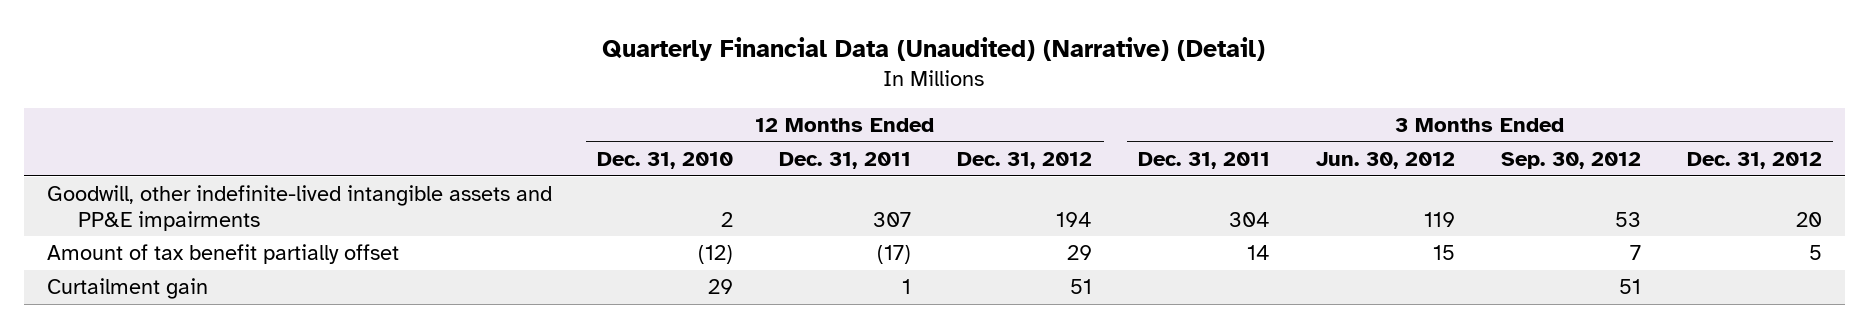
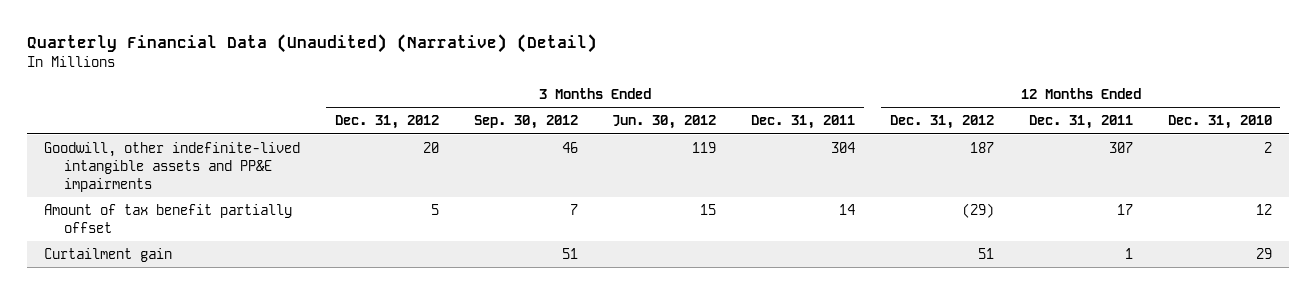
[1056,211,1093,227] 194 -> [969,142,994,154] 187
[1614,211,1641,227] 53 -> [561,142,578,154] 46
[698,245,734,265] (12) -> [1255,204,1272,216] 12
[877,245,912,265] (17) -> [1116,204,1133,216] 17
[1067,245,1093,261] 29 -> [961,203,994,219] (29)

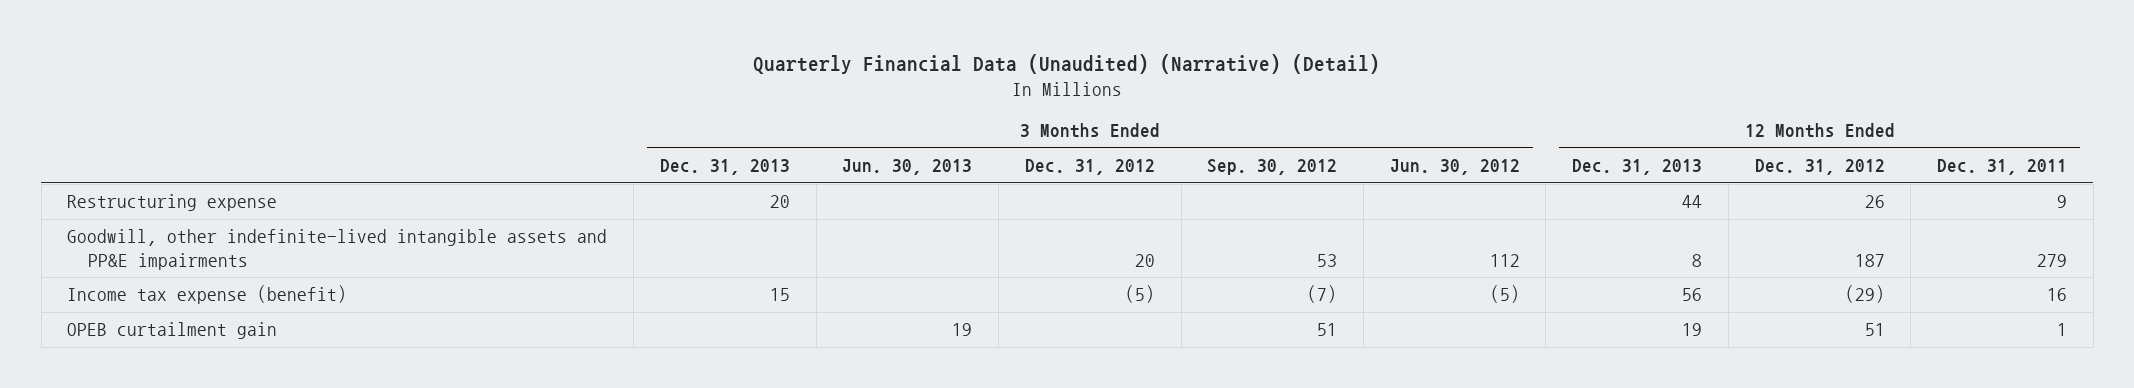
[751,115,856,130] Dec. 31, 2011 -> none
[1167,115,1272,130] Dec. 31, 2010 -> none
none -> [659,159,790,176] Dec. 31, 2013
none -> [842,159,973,176] Jun. 30, 2013
none -> [1572,159,1703,176] Dec. 31, 2013
none -> [67,194,278,212] Restructuring expense
[561,142,578,154] 46 -> [1317,253,1338,267] 53
[692,142,717,154] 119 -> [1489,253,1520,267] 112
[1108,142,1133,154] 307 -> [2037,253,2068,267] 279
[43,204,292,233] Amount of tax benefit partially offset -> [67,285,348,305] Income tax expense (benefit)
[430,204,439,216] 5 -> [1124,285,1155,304] (5)
[569,204,578,216] 7 -> [1307,285,1338,304] (7)
[700,204,717,216] 15 -> [1489,285,1520,304] (5)
[1116,204,1133,216] 17 -> [2047,288,2068,302] 16
[43,248,172,263] Curtailment gain -> [67,322,278,340] OPEB curtailment gain

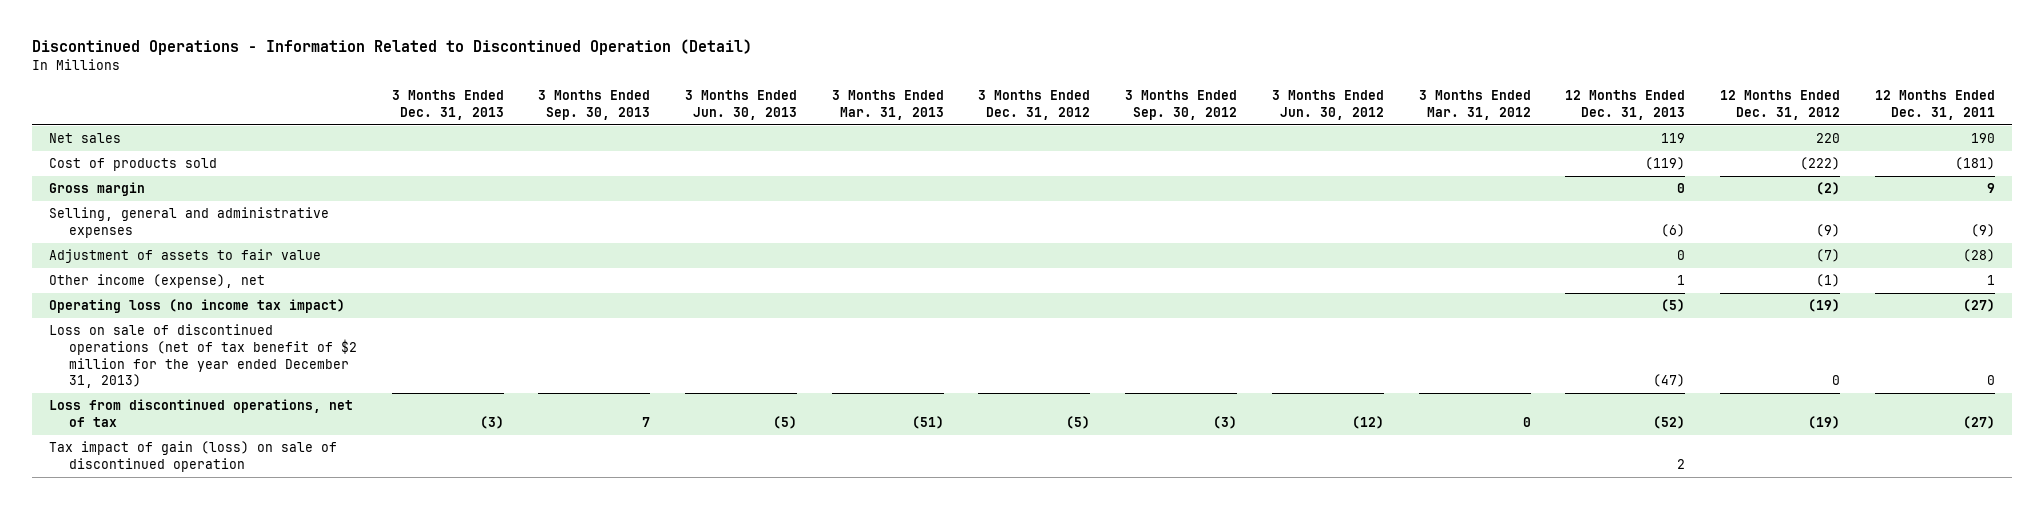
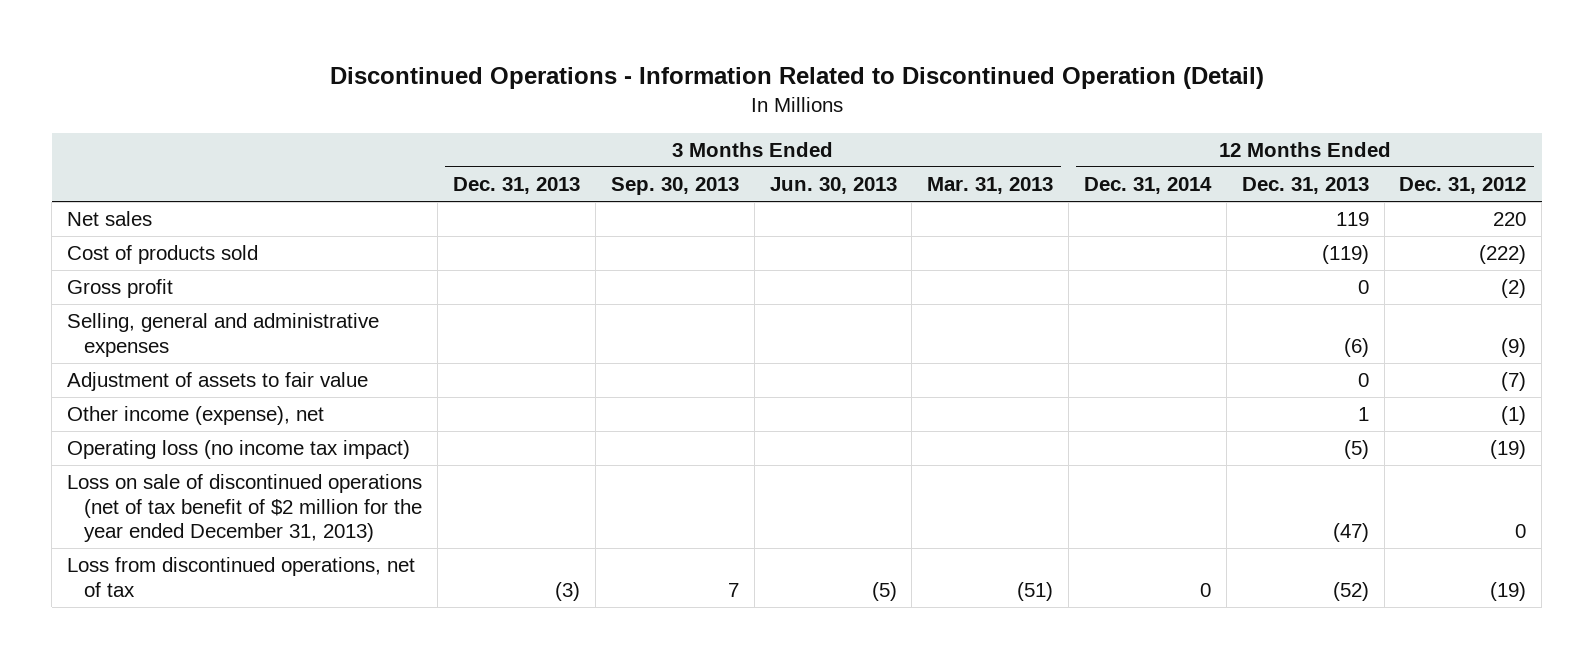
[978,90,1091,121] 3 Months Ended Dec. 31, 2012 -> none
[1125,90,1238,121] 3 Months Ended Sep. 30, 2012 -> none
[1271,90,1384,121] 3 Months Ended Jun. 30, 2012 -> none
[1418,90,1531,121] 3 Months Ended Mar. 31, 2012 -> none
[1874,90,1995,121] 12 Months Ended Dec. 31, 2011 -> none
none -> [1083,177,1212,195] Dec. 31, 2014
[49,182,146,197] Gross margin -> [67,279,174,299] Gross profit
[49,441,338,472] Tax impact of gain (loss) on sale of discontinued operation -> none

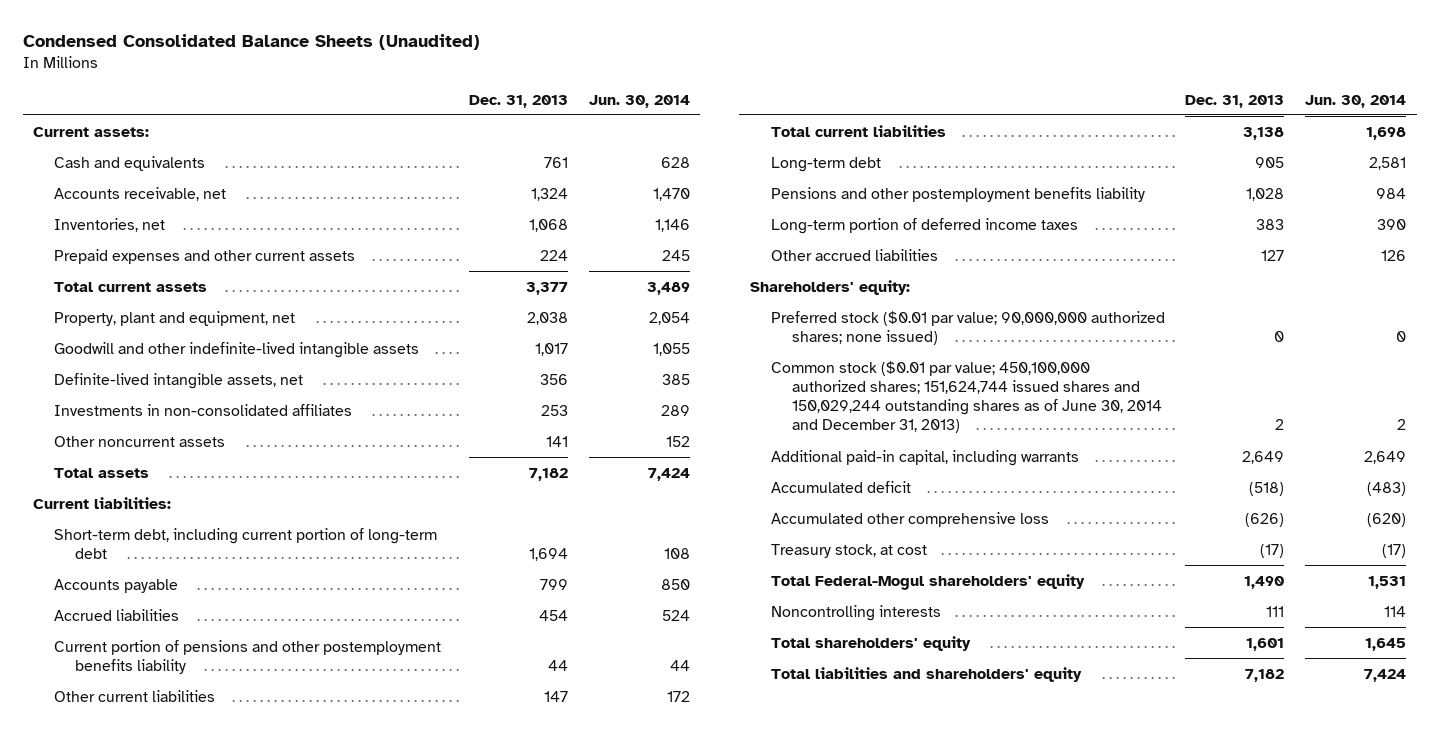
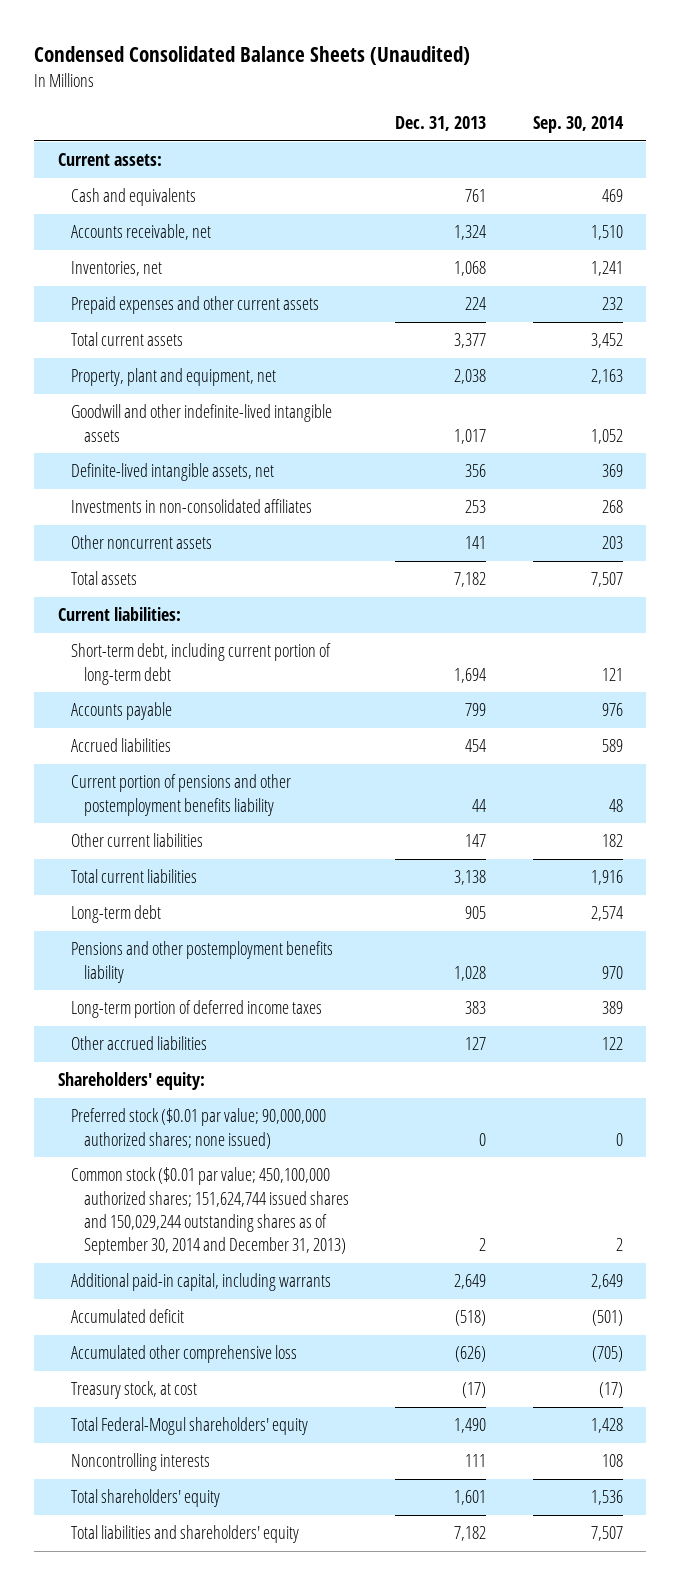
[588,94,690,108] Jun. 30, 2014 -> none
none -> [532,116,624,134] Sep. 30, 2014
[770,360,1162,434] Common stock ($0.01 par value; 450,100,000 authorized shares; 151,624,744 issued shares and 150,029,244 outstanding shares as of June 30, 2014 and December 31, 2013) -> [70,1167,349,1256] Common stock ($0.01 par value; 450,100,000 authorized shares; 151,624,744 issued shares and 150,029,244 outstanding shares as of September 30, 2014 and December 31, 2013)

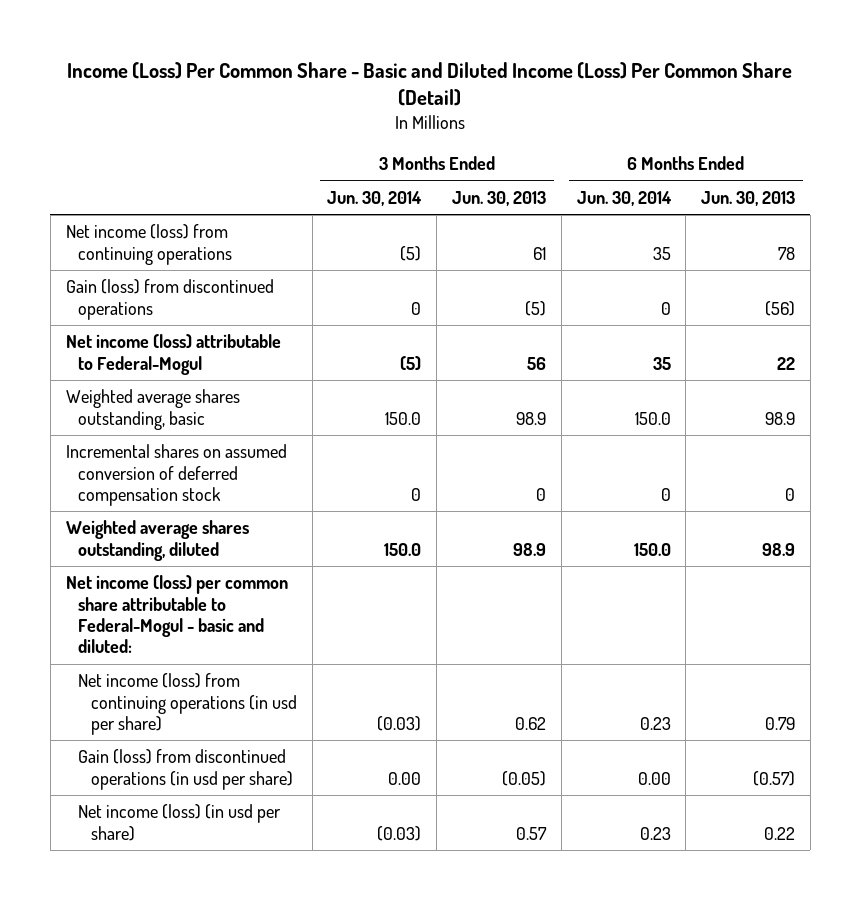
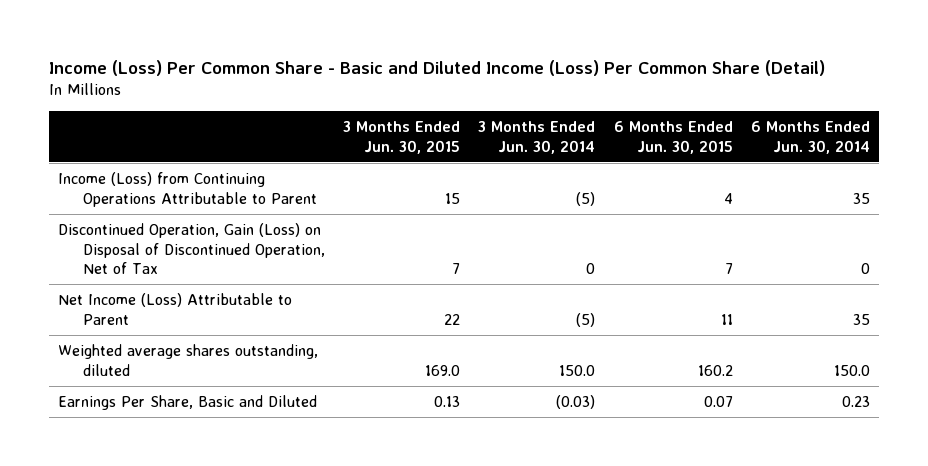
[451,190,546,206] Jun. 30, 2013 -> none
[701,190,796,206] Jun. 30, 2013 -> none
none -> [343,121,461,154] 3 Months Ended Jun. 30, 2015
none -> [613,121,733,154] 6 Months Ended Jun. 30, 2015
[65,389,240,430] Weighted average shares outstanding, basic -> none
[65,444,287,506] Incremental shares on assumed conversion of deferred compensation stock -> none
[65,224,233,265] Net income (loss) from continuing operations -> [58,172,318,207] Income (Loss) from Continuing Operations Attributable to Parent
[65,279,274,320] Gain (loss) from discontinued operations -> [58,223,326,274] Discontinued Operation, Gain (Loss) on Disposal of Discontinued Operation, Net of Tax
[65,334,281,375] Net income (loss) attributable to Federal-Mogul -> [58,293,293,325] Net Income (Loss) Attributable to Parent
[65,575,288,654] Net income (loss) per common share attributable to Federal-Mogul - basic and diluted: -> none
[78,673,297,735] Net income (loss) from continuing operations (in usd per share) -> none
[78,749,293,790] Gain (loss) from discontinued operations (in usd per share) -> none
[78,804,282,841] Net income (loss) (in usd per share) -> [58,395,318,411] Earnings Per Share, Basic and Diluted

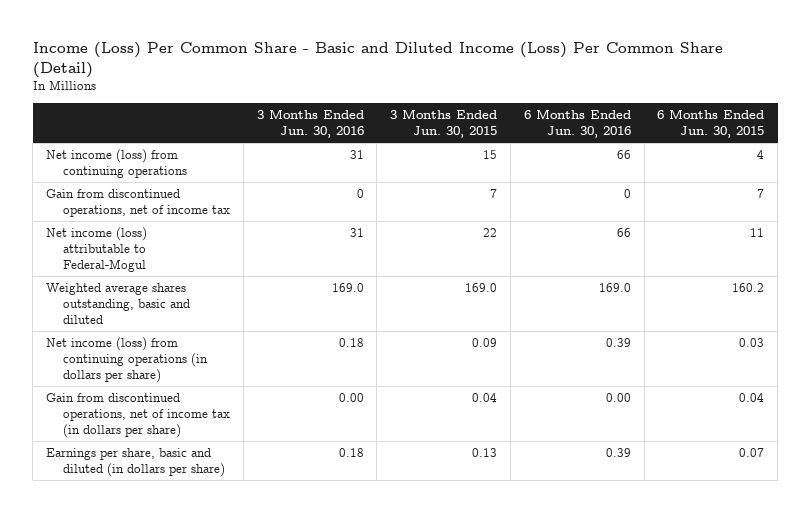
[478,121,596,154] 3 Months Ended Jun. 30, 2014 -> none
[750,121,870,154] 6 Months Ended Jun. 30, 2014 -> none
none -> [256,108,364,139] 3 Months Ended Jun. 30, 2016
none -> [523,108,631,139] 6 Months Ended Jun. 30, 2016
[58,172,318,207] Income (Loss) from Continuing Operations Attributable to Parent -> [46,148,188,179] Net income (loss) from continuing operations
[58,223,326,274] Discontinued Operation, Gain (Loss) on Disposal of Discontinued Operation, Net of Tax -> [46,188,231,218] Gain from discontinued operations, net of income tax
[58,293,293,325] Net Income (Loss) Attributable to Parent -> [46,226,148,273] Net income (loss) attributable to Federal-Mogul
[58,344,319,376] Weighted average shares outstanding, diluted -> [46,282,191,325] Weighted average shares outstanding, basic and diluted
none -> [46,336,209,384] Net income (loss) from continuing operations (in dollars per share)
none -> [46,392,231,439] Gain from discontinued operations, net of income tax (in dollars per share)
[58,395,318,411] Earnings Per Share, Basic and Diluted -> [46,447,226,478] Earnings per share, basic and diluted (in dollars per share)

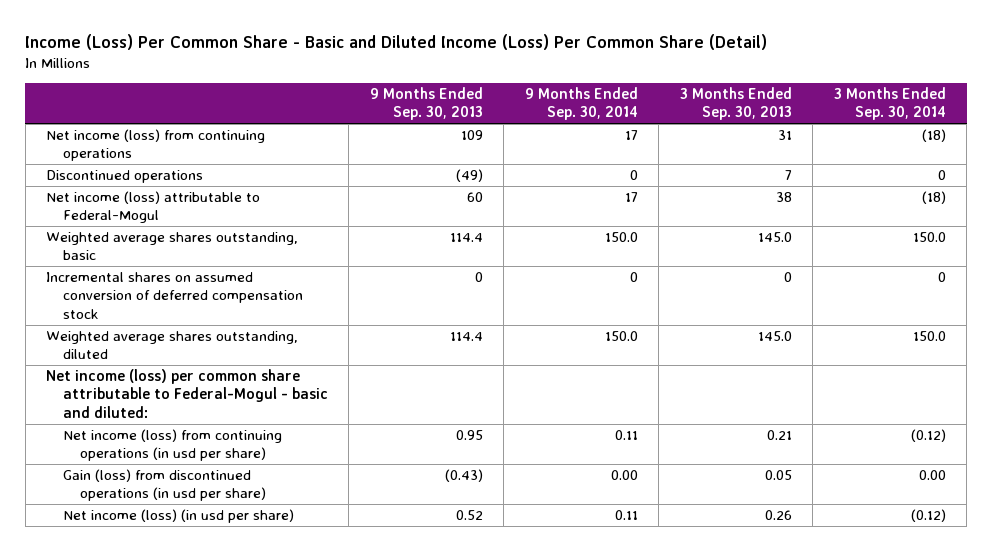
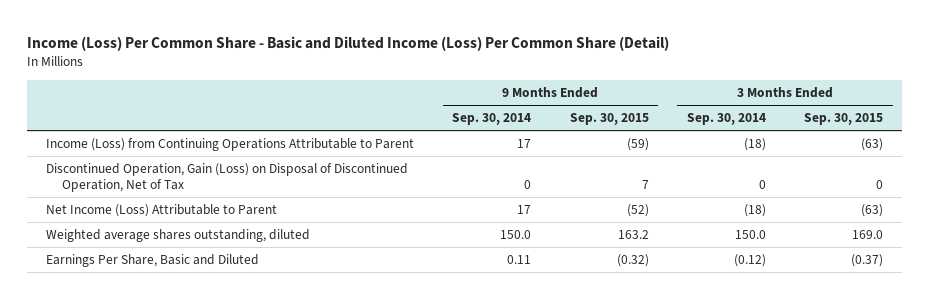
[369,86,483,121] 9 Months Ended Sep. 30, 2013 -> none
[679,86,792,121] 3 Months Ended Sep. 30, 2013 -> none
none -> [569,113,649,126] Sep. 30, 2015
none -> [804,113,884,126] Sep. 30, 2015
[46,232,299,261] Weighted average shares outstanding, basic -> none
[46,272,303,319] Incremental shares on assumed conversion of deferred compensation stock -> none
[46,129,266,162] Net income (loss) from continuing operations -> [45,138,414,152] Income (Loss) from Continuing Operations Attributable to Parent
[46,170,204,184] Discontinued operations -> [45,163,408,192] Discontinued Operation, Gain (Loss) on Disposal of Discontinued Operation, Net of Tax
[46,191,261,224] Net income (loss) attributable to Federal-Mogul -> [45,204,277,218] Net Income (Loss) Attributable to Parent
[46,369,328,418] Net income (loss) per common share attributable to Federal-Mogul - basic and diluted: -> none
[62,429,282,462] Net income (loss) from continuing operations (in usd per share) -> none
[62,469,266,502] Gain (loss) from discontinued operations (in usd per share) -> none
[62,509,294,524] Net income (loss) (in usd per share) -> [45,254,259,268] Earnings Per Share, Basic and Diluted

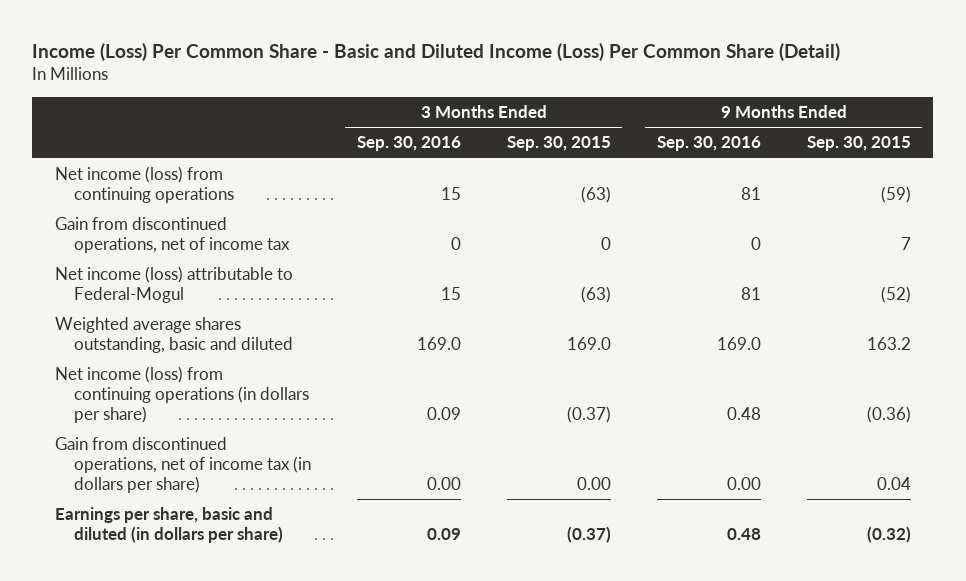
[452,113,532,126] Sep. 30, 2014 -> none
[686,113,766,126] Sep. 30, 2014 -> none
none -> [356,136,461,152] Sep. 30, 2016
none -> [656,136,761,152] Sep. 30, 2016
[45,138,414,152] Income (Loss) from Continuing Operations Attributable to Parent -> [55,166,234,204] Net income (loss) from continuing operations
[45,163,408,192] Discontinued Operation, Gain (Loss) on Disposal of Discontinued Operation, Net of Tax -> [55,217,290,254] Gain from discontinued operations, net of income tax
[45,204,277,218] Net Income (Loss) Attributable to Parent -> [55,266,294,304] Net income (loss) attributable to Federal-Mogul
[45,229,310,243] Weighted average shares outstanding, diluted -> [55,317,293,354] Weighted average shares outstanding, basic and diluted
none -> [55,366,309,423] Net income (loss) from continuing operations (in dollars per share)
none -> [55,437,311,493] Gain from discontinued operations, net of income tax (in dollars per share)
[45,254,259,268] Earnings Per Share, Basic and Diluted -> [55,507,283,544] Earnings per share, basic and diluted (in dollars per share)

